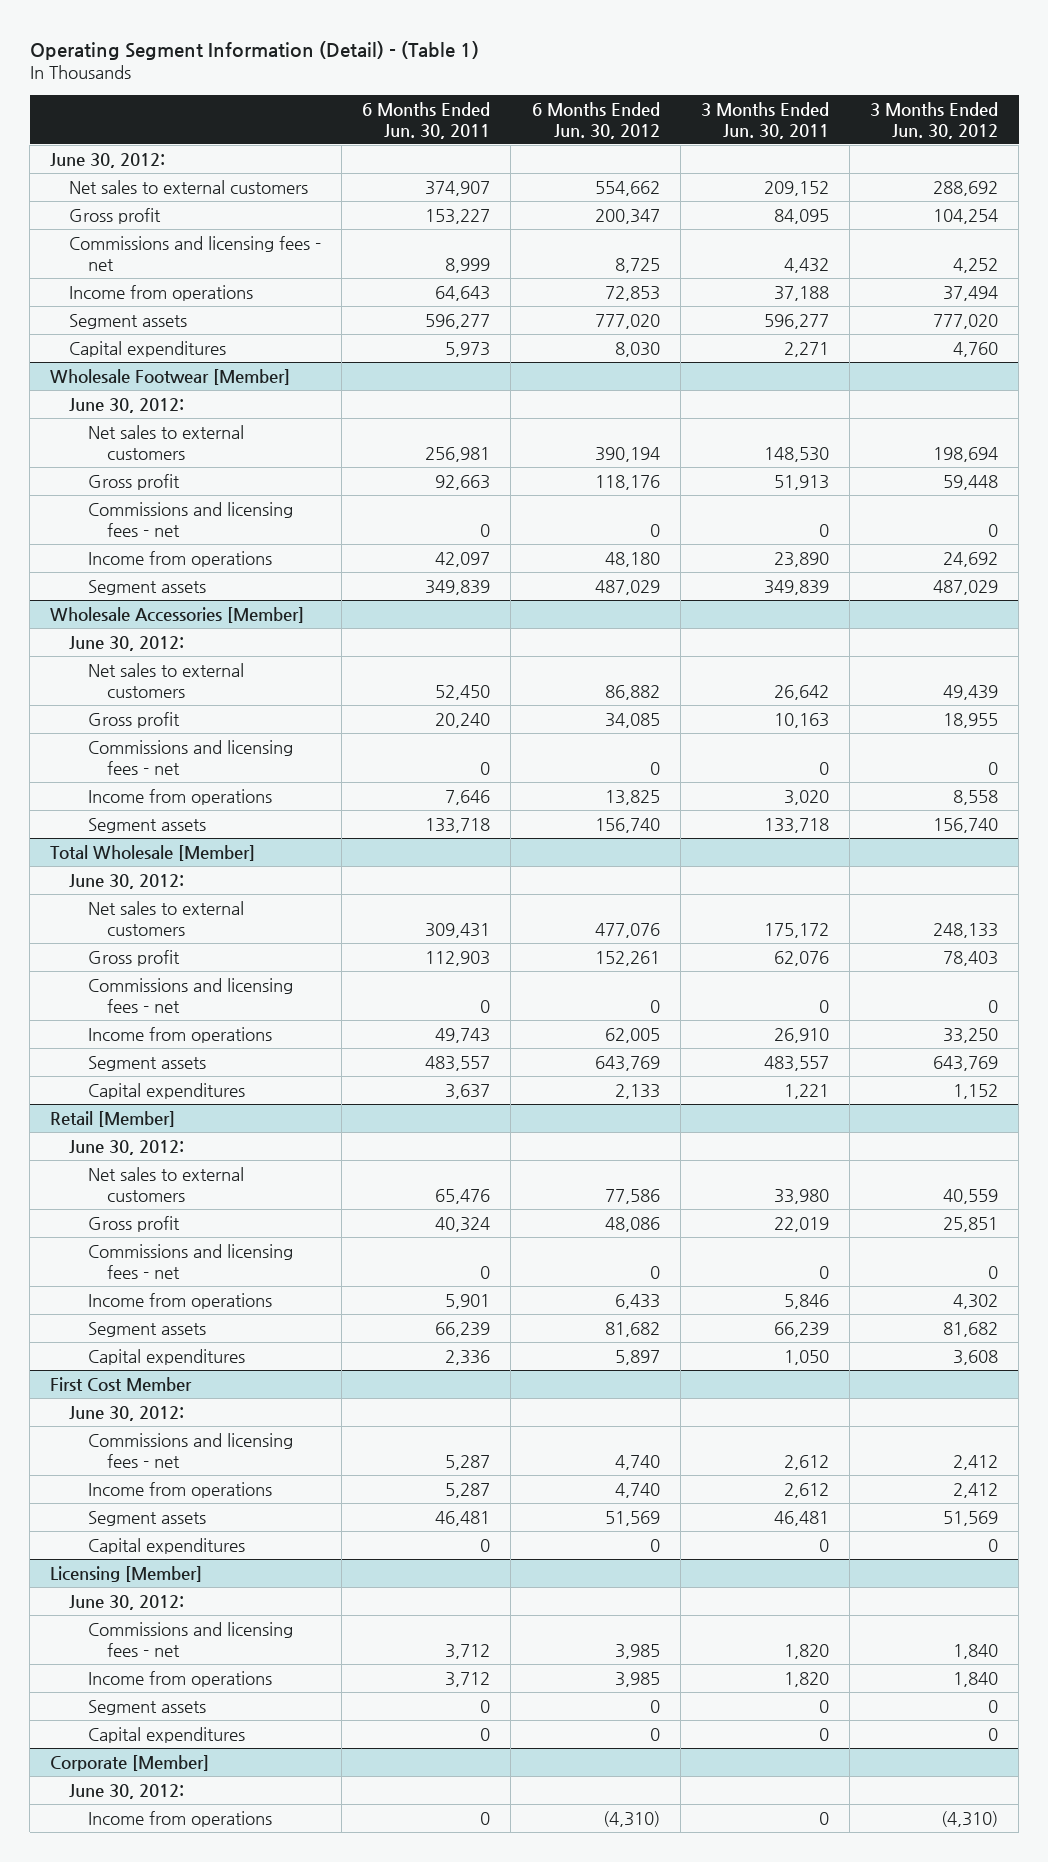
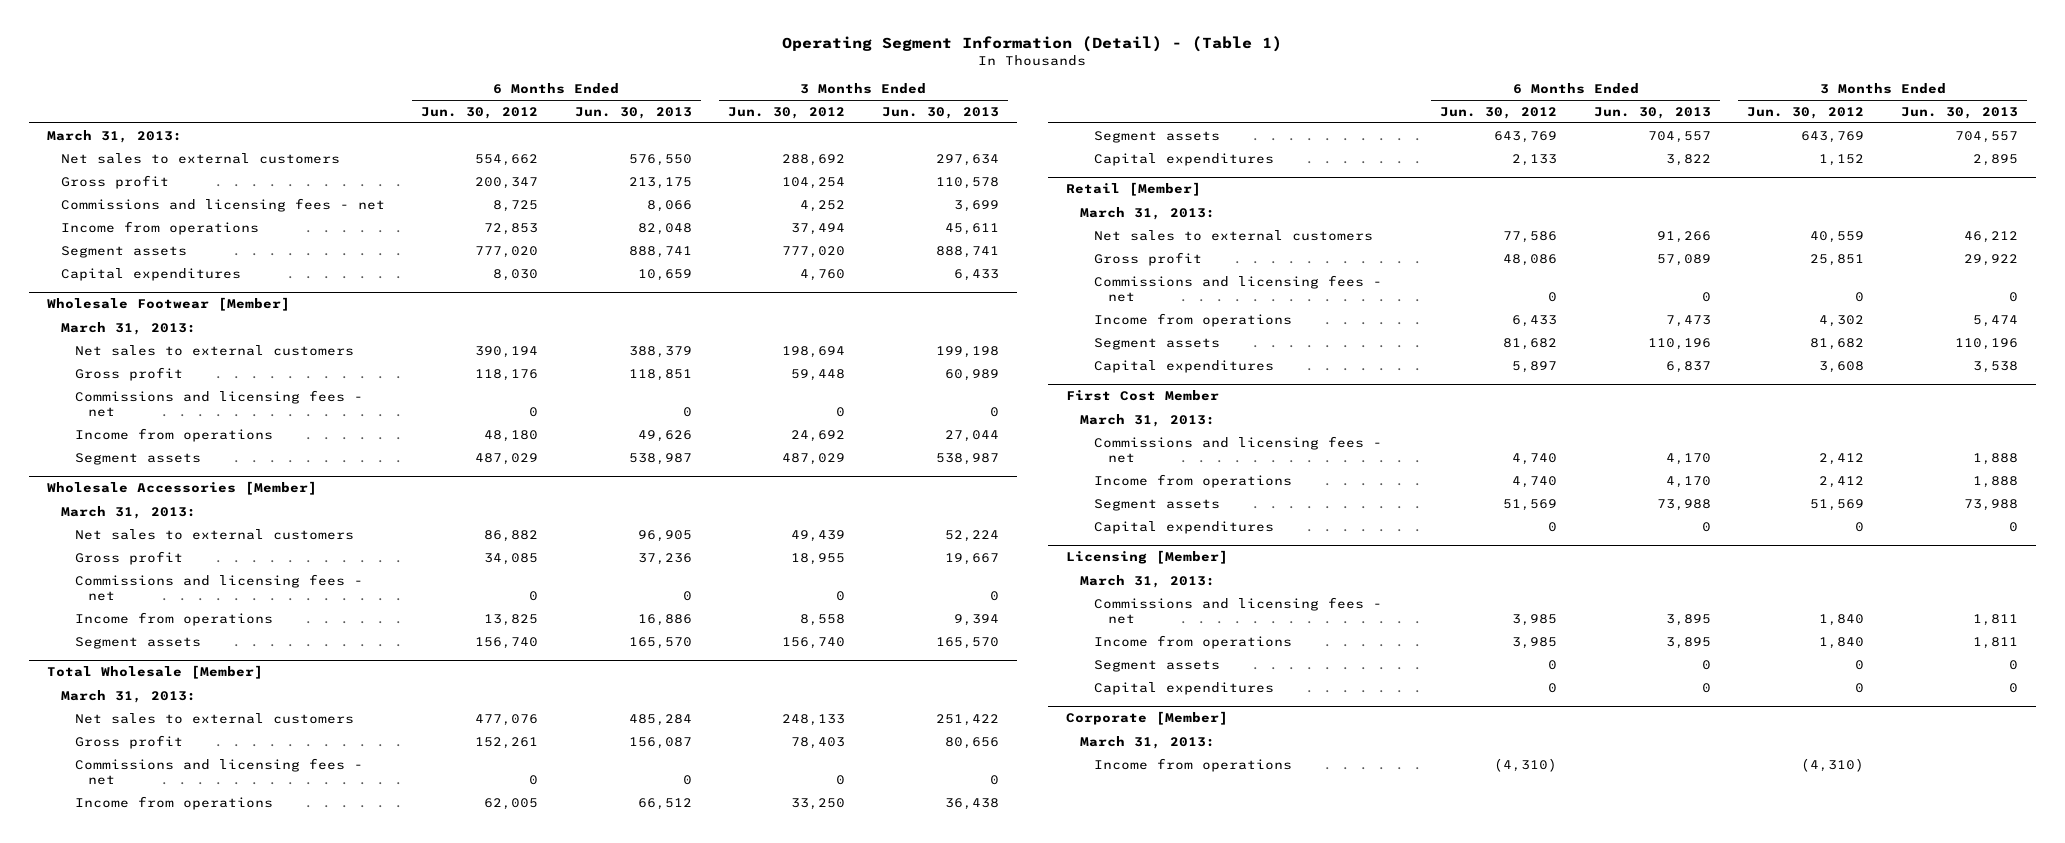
[362,101,491,139] 6 Months Ended Jun. 30, 2011 -> none
[700,101,829,139] 3 Months Ended Jun. 30, 2011 -> none
none -> [574,106,692,119] Jun. 30, 2013
none -> [881,106,999,119] Jun. 30, 2013
[50,152,166,168] June 30, 2012: -> [46,129,182,143] March 31, 2013:
[69,397,185,413] June 30, 2012: -> [60,321,196,335] March 31, 2013:
[69,635,185,651] June 30, 2012: -> [60,505,196,519] March 31, 2013:
[69,873,185,889] June 30, 2012: -> [60,689,196,703] March 31, 2013:
[69,1139,185,1155] June 30, 2012: -> [1080,206,1216,220] March 31, 2013:
[69,1405,185,1421] June 30, 2012: -> [1080,413,1216,427] March 31, 2013:
[69,1594,185,1610] June 30, 2012: -> [1080,574,1216,588] March 31, 2013:
[69,1783,185,1799] June 30, 2012: -> [1080,735,1216,749] March 31, 2013:

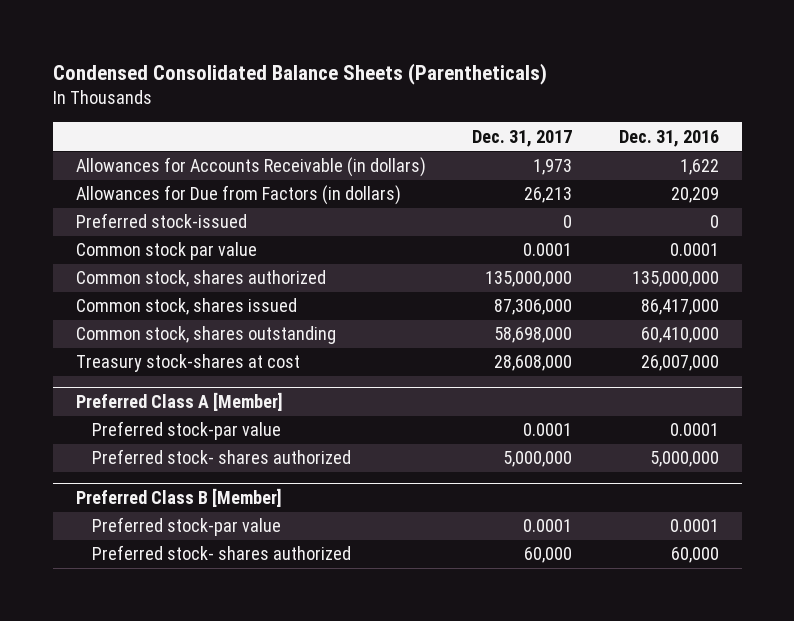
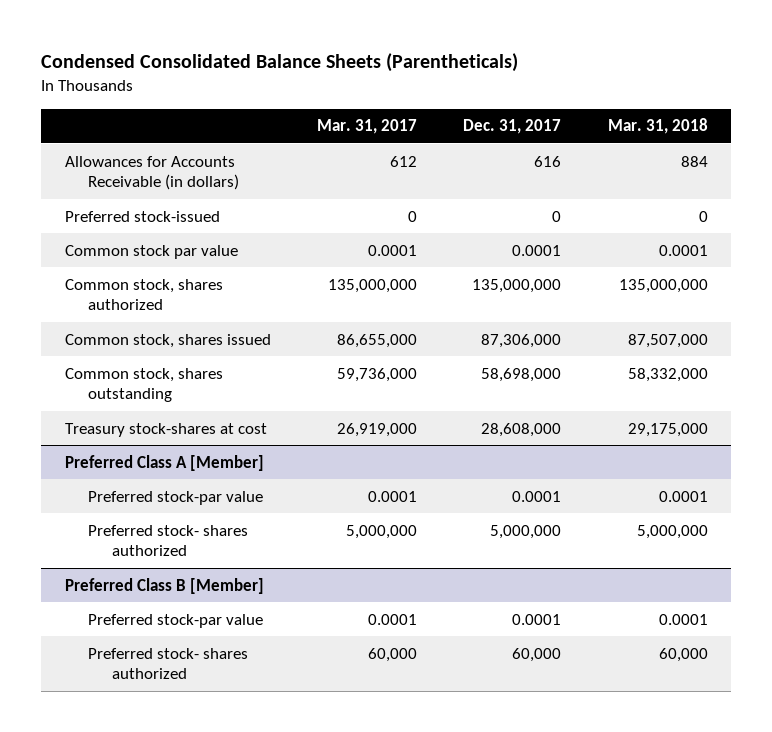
[618,129,719,147] Dec. 31, 2016 -> none
none -> [316,119,417,135] Mar. 31, 2017
none -> [607,118,708,135] Mar. 31, 2018
[75,185,401,206] Allowances for Due from Factors (in dollars) -> none
[533,159,573,176] 1,973 -> [534,155,562,167] 616

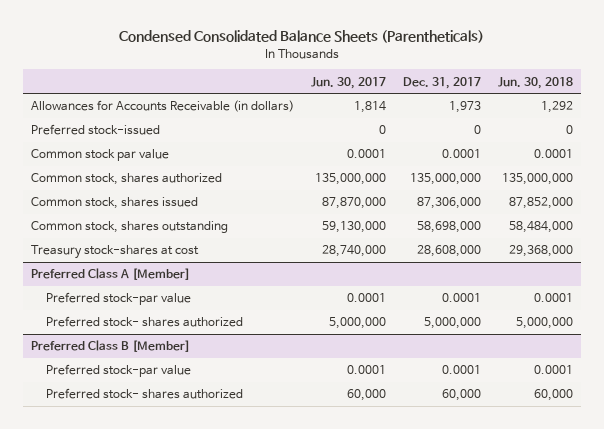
[316,119,417,135] Mar. 31, 2017 -> none
[607,118,708,135] Mar. 31, 2018 -> none
none -> [311,76,387,89] Jun. 30, 2017
none -> [497,76,573,89] Jun. 30, 2018
[534,155,562,167] 616 -> [448,101,481,114] 1,973

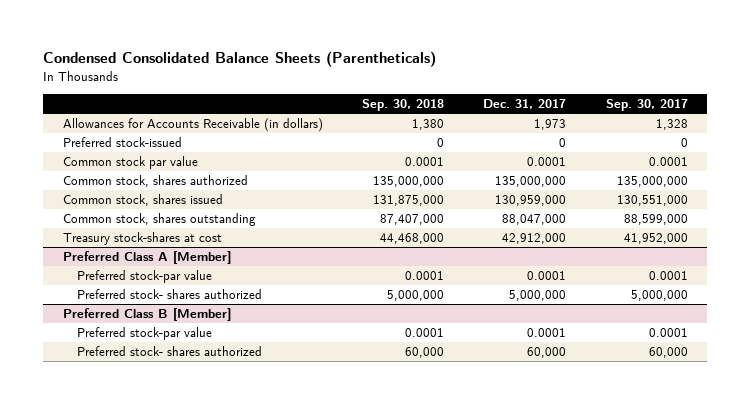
[311,76,387,89] Jun. 30, 2017 -> none
[497,76,573,89] Jun. 30, 2018 -> none
none -> [362,99,445,112] Sep. 30, 2018
none -> [605,99,688,112] Sep. 30, 2017
[416,197,481,210] 87,306,000 -> [495,195,567,207] 130,959,000
[416,221,481,234] 58,698,000 -> [502,214,567,226] 88,047,000
[416,245,481,258] 28,608,000 -> [502,233,567,245] 42,912,000

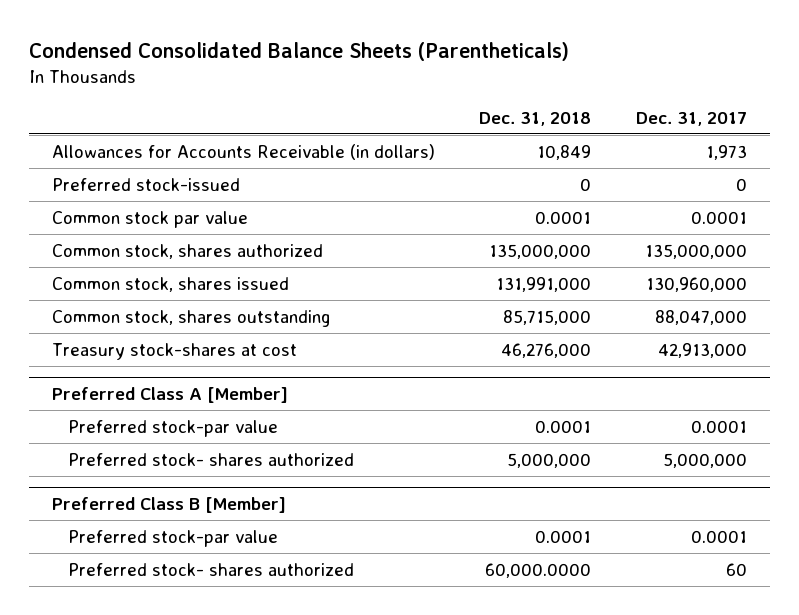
[362,99,445,112] Sep. 30, 2018 -> none
[605,99,688,112] Sep. 30, 2017 -> none
none -> [479,111,592,126] Dec. 31, 2018
[495,195,567,207] 130,959,000 -> [646,276,748,292] 130,960,000
[502,233,567,245] 42,912,000 -> [658,342,748,358] 42,913,000
[527,347,567,359] 60,000 -> [726,562,748,576] 60

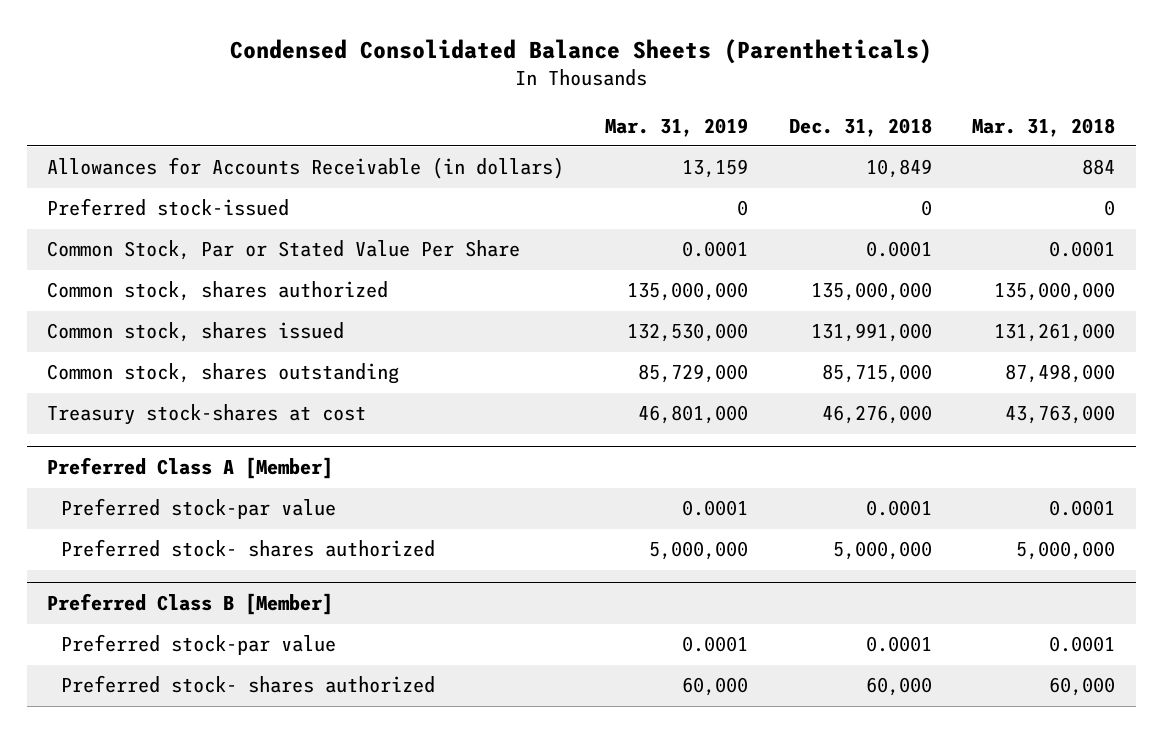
[636,111,748,126] Dec. 31, 2017 -> none
none -> [604,117,748,137] Mar. 31, 2019
none -> [972,117,1116,137] Mar. 31, 2018
[51,210,248,228] Common stock par value -> [47,240,521,261] Common Stock, Par or Stated Value Per Share
[485,562,592,578] 60,000.0000 -> [865,677,932,697] 60,000

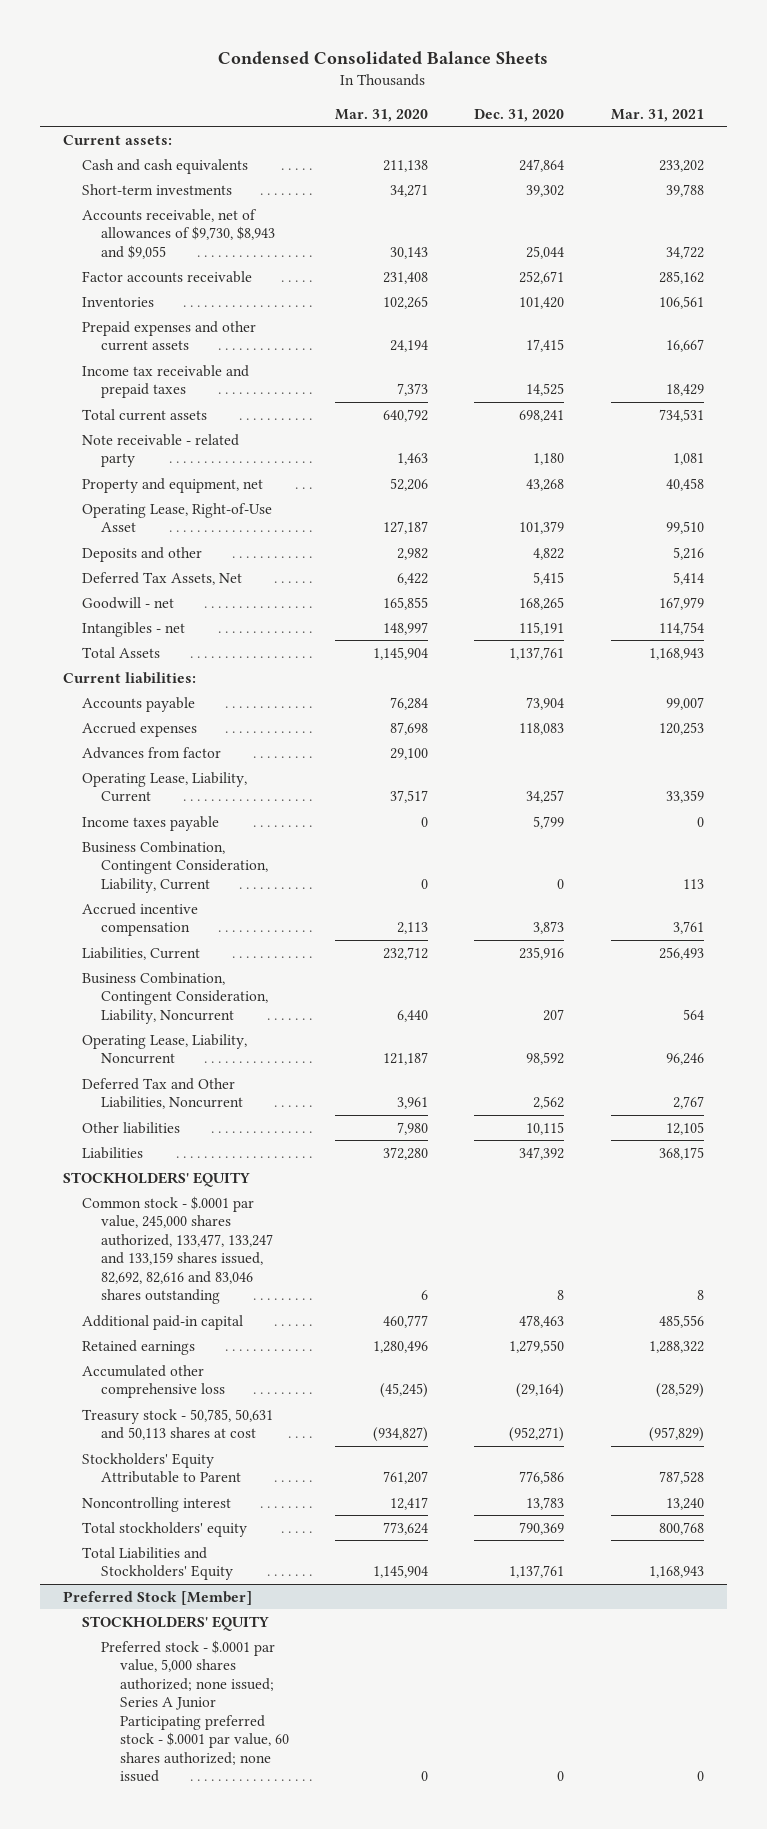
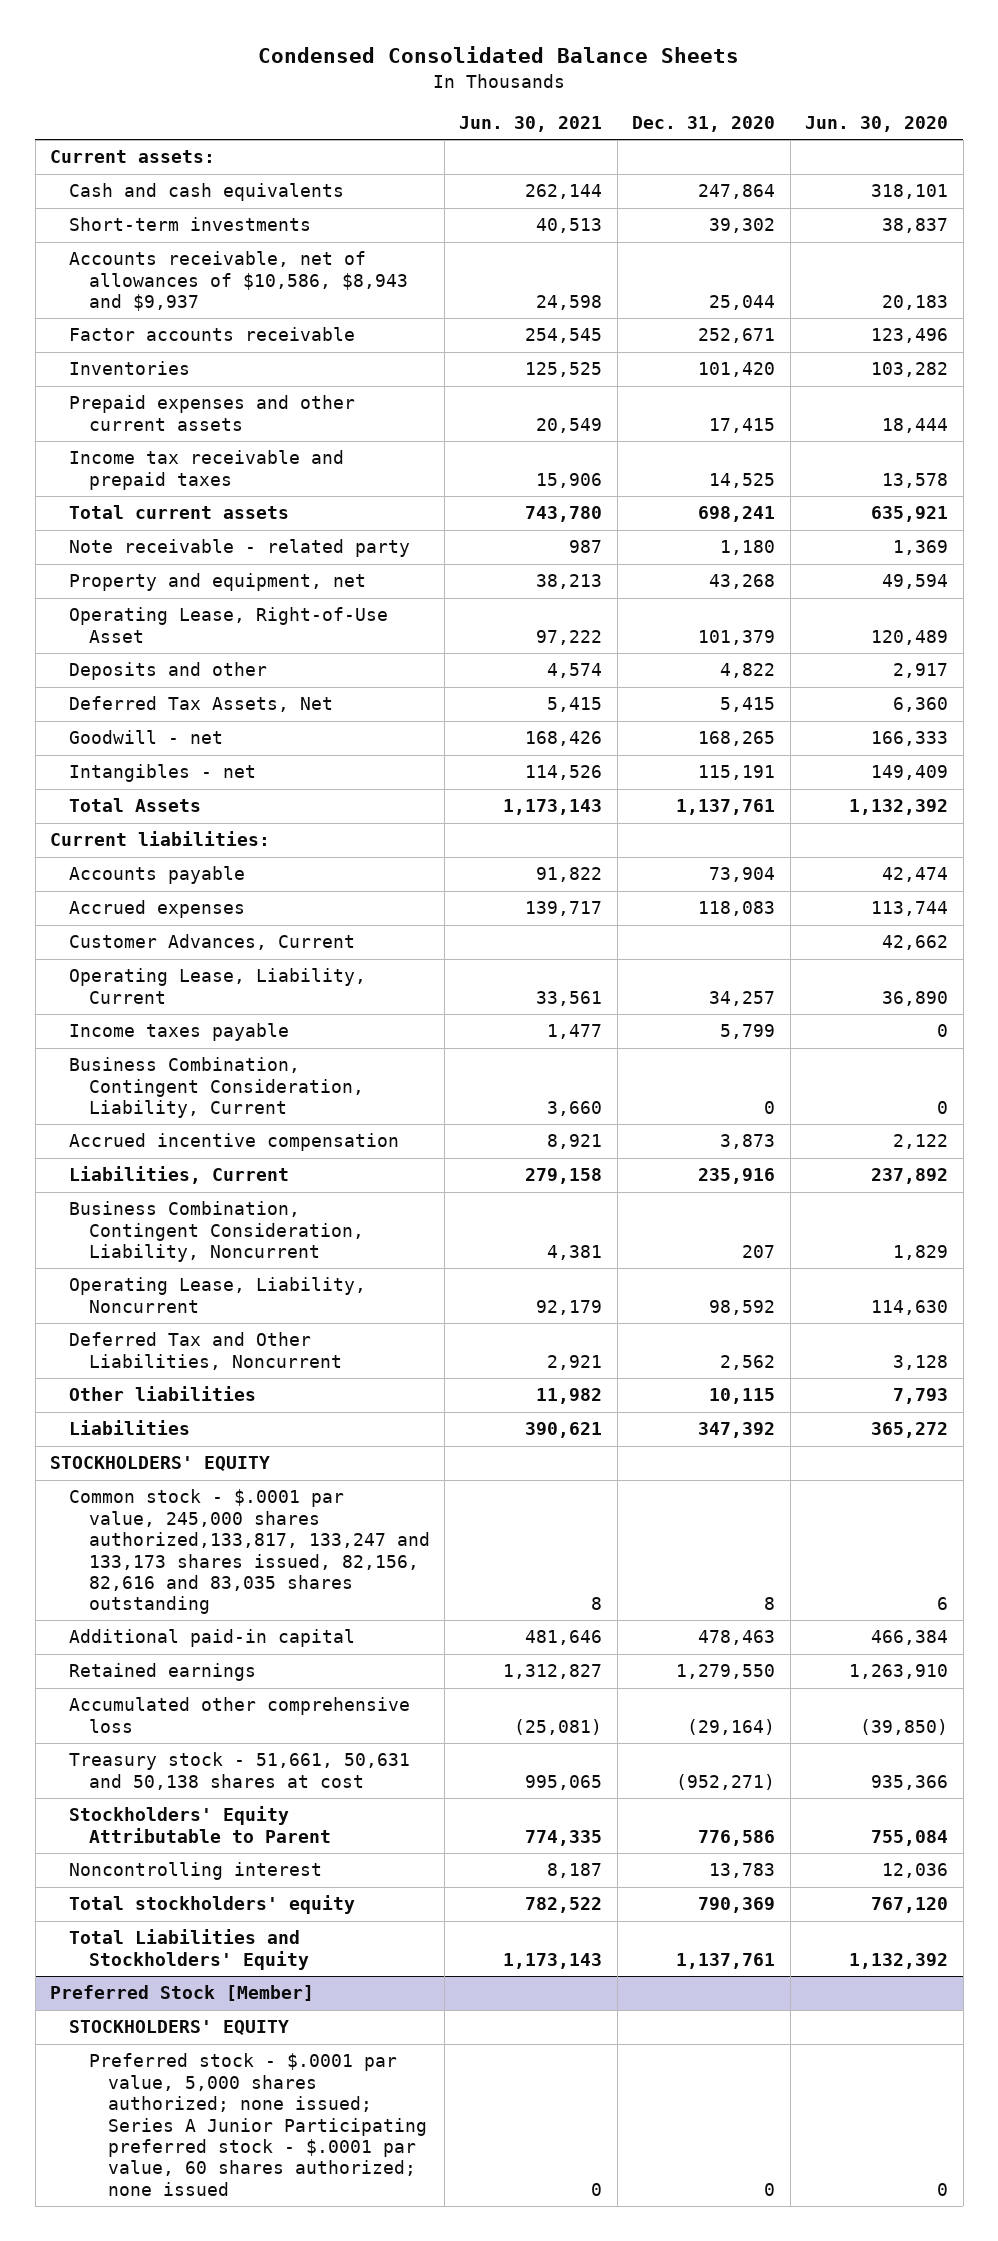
[335,108,429,122] Mar. 31, 2020 -> none
[610,108,704,122] Mar. 31, 2021 -> none
none -> [459,116,603,133] Jun. 30, 2021
none -> [805,116,949,133] Jun. 30, 2020
[82,208,275,259] Accounts receivable, net of allowances of $9,730, $8,943 and $9,055 -> [69,251,408,312] Accounts receivable, net of allowances of $10,586, $8,943 and $9,937
[82,746,222,759] Advances from factor -> none
none -> [69,934,356,951] Customer Advances, Current
[82,1195,273,1305] Common stock - $.0001 par value, 245,000 shares authorized, 133,477, 133,247 and 133,159 shares issued, 82,692, 82,616 and 83,046 shares outstanding -> [69,1489,430,1615] Common stock - $.0001 par value, 245,000 shares authorized,133,817, 133,247 and 133,173 shares issued, 82,156, 82,616 and 83,035 shares outstanding
[82,1408,274,1441] Treasury stock - 50,785, 50,631 and 50,113 shares at cost -> [69,1752,411,1790] Treasury stock - 51,661, 50,631 and 50,138 shares at cost

